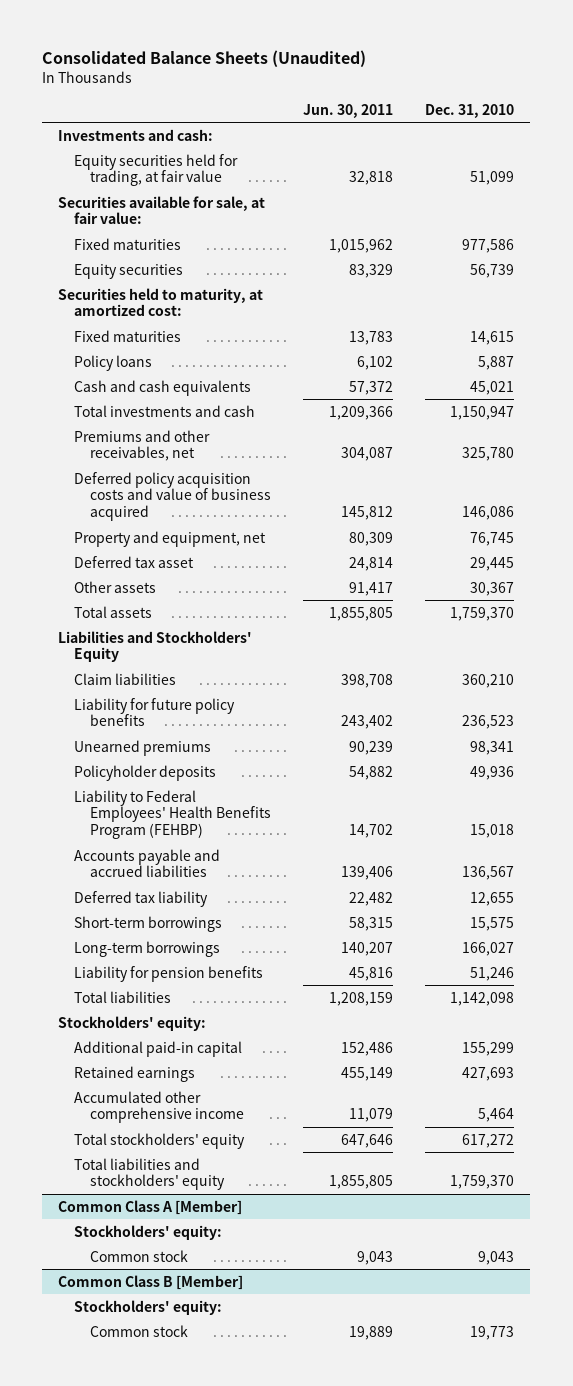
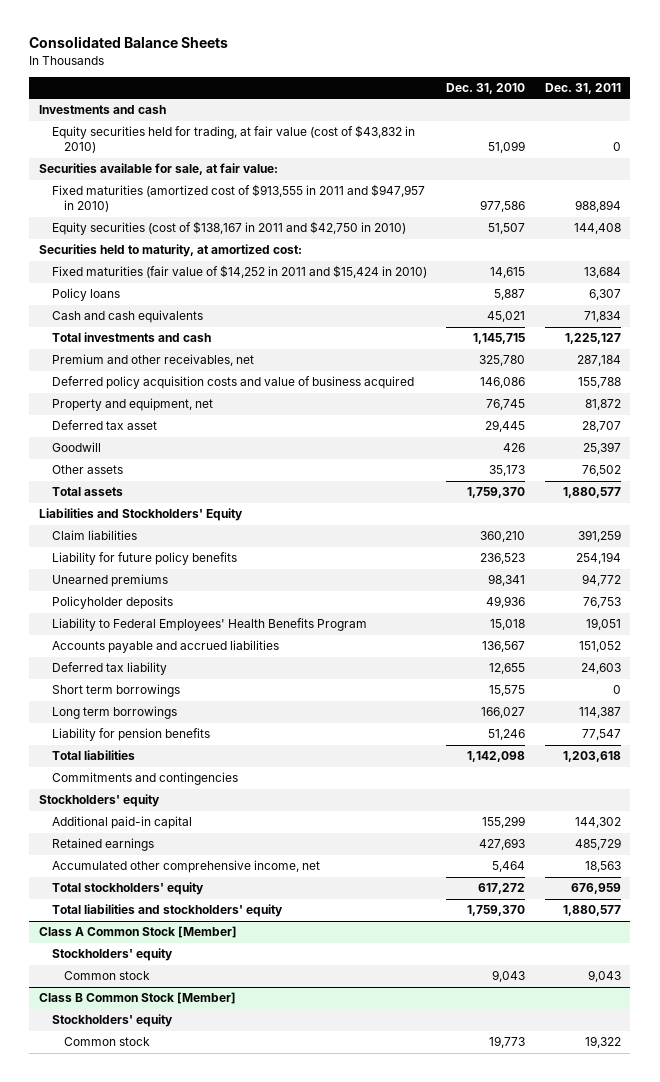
[42,49,367,67] Consolidated Balance Sheets (Unaudited) -> [29,36,229,49] Consolidated Balance Sheets
[303,103,394,118] Jun. 30, 2011 -> none
none -> [544,82,621,94] Dec. 31, 2011
[58,128,214,141] Investments and cash: -> [39,105,167,115] Investments and cash
[74,153,239,187] Equity securities held for trading, at fair value -> [51,125,415,154] Equity securities held for trading, at fair value (cost of $43,832 in 2010)
[74,263,184,279] Equity securities -> none
[74,237,182,250] Fixed maturities -> [51,184,425,213] Fixed maturities (amortized cost of $913,555 in 2011 and $947,957 in 2010)
none -> [51,221,406,236] Equity securities (cost of $138,167 in 2011 and $42,750 in 2010)
[74,329,182,342] Fixed maturities -> [51,265,427,279] Fixed maturities (fair value of $14,252 in 2011 and $15,424 in 2010)
[450,405,515,420] 1,150,947 -> [473,333,526,345] 1,145,715
[74,429,211,462] Premiums and other receivables, net -> [51,354,254,367] Premium and other receivables, net
none -> [51,442,101,453] Goodwill
[470,581,515,596] 30,367 -> [489,465,526,477] 35,173
[74,789,272,840] Liability to Federal Employees' Health Benefits Program (FEHBP) -> [51,618,367,632] Liability to Federal Employees' Health Benefits Program
[74,915,223,932] Short-term borrowings -> [51,684,180,698] Short term borrowings
[74,940,221,957] Long-term borrowings -> [51,706,177,720] Long term borrowings
none -> [51,772,238,786] Commitments and contingencies
[58,1015,207,1031] Stockholders' equity: -> [39,794,161,808] Stockholders' equity
[74,1090,245,1124] Accumulated other comprehensive income -> [51,860,320,874] Accumulated other comprehensive income, net
[58,1199,243,1215] Common Class A [Member] -> [39,926,238,939] Class A Common Stock [Member]
[74,1224,223,1240] Stockholders' equity: -> [51,948,173,962] Stockholders' equity
[58,1274,244,1290] Common Class B [Member] -> [39,992,237,1005] Class B Common Stock [Member]
[74,1299,223,1315] Stockholders' equity: -> [51,1014,173,1028] Stockholders' equity

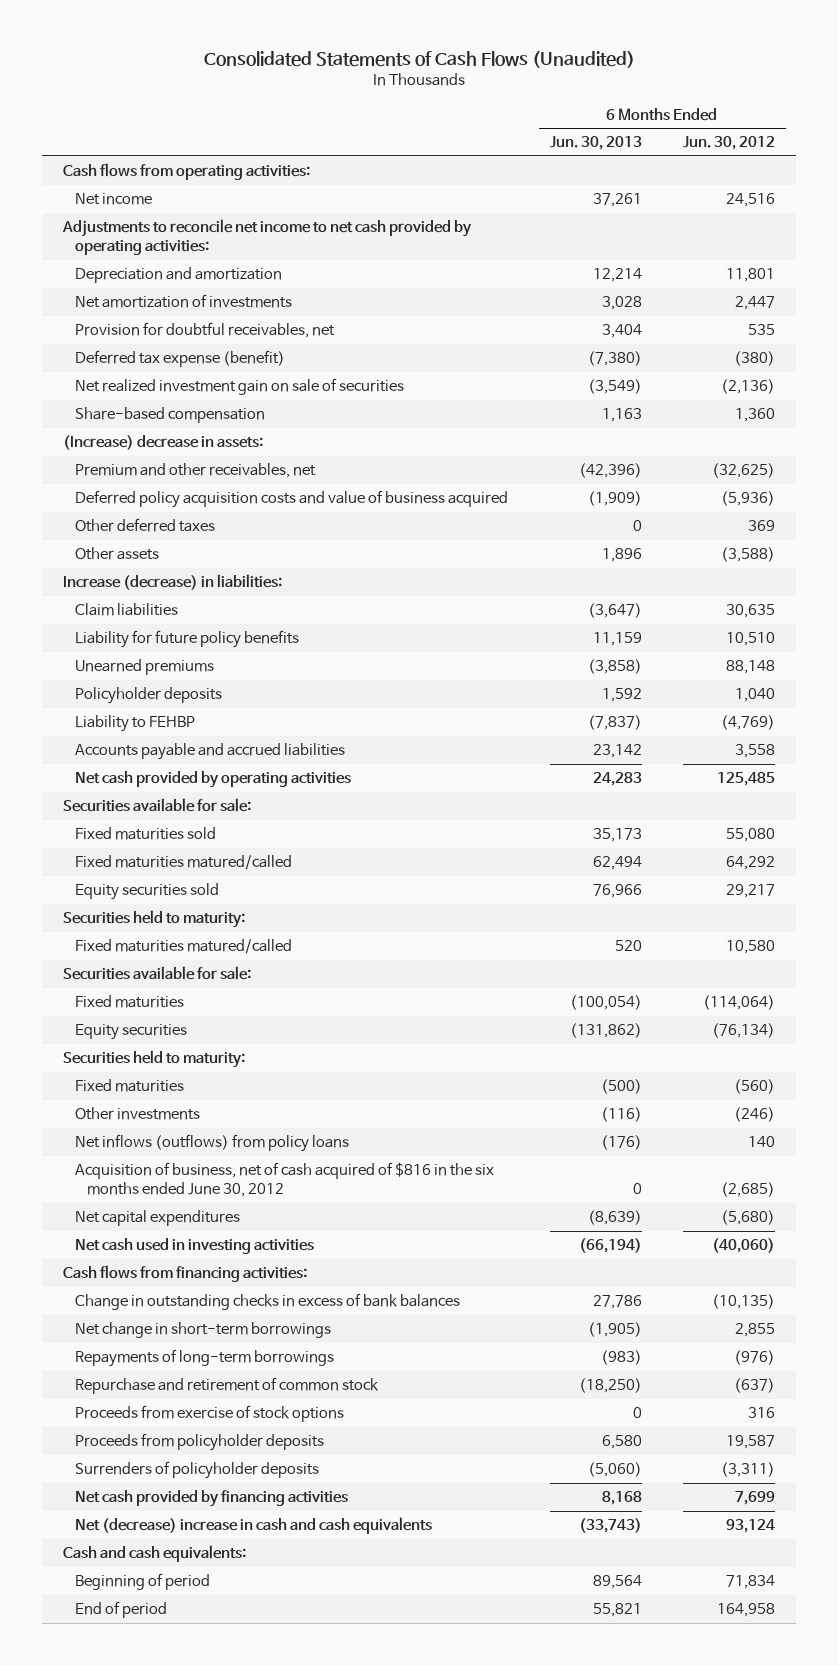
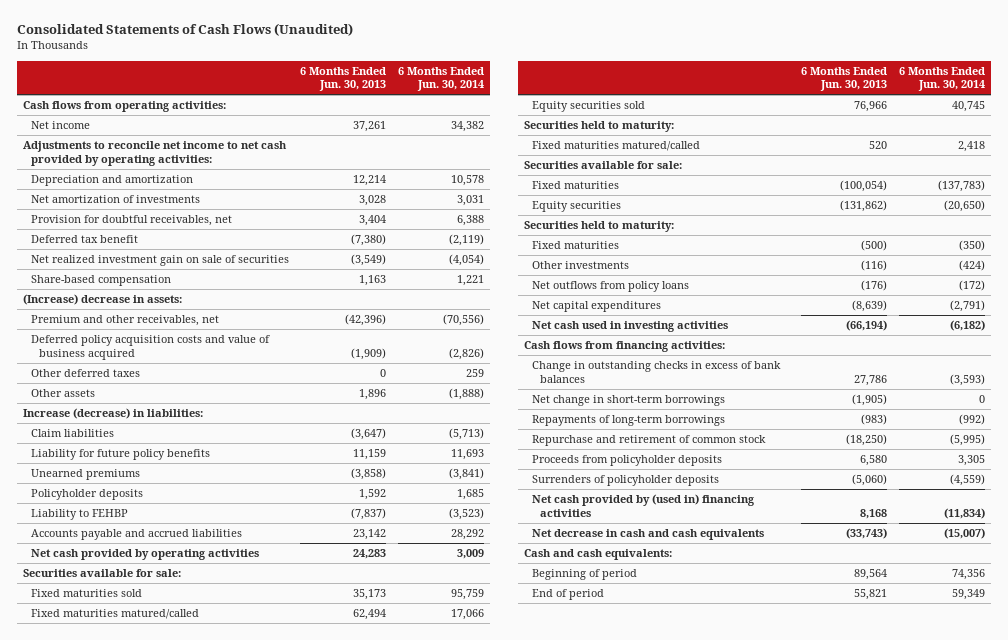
[683,136,776,151] Jun. 30, 2012 -> none
none -> [397,66,484,92] 6 Months Ended Jun. 30, 2014
[74,350,285,368] Deferred tax expense (benefit) -> [30,235,138,244] Deferred tax benefit
[74,1162,494,1198] Acquisition of business, net of cash acquired of $816 in the six months ended June 30, 2012 -> none
[74,1134,349,1153] Net inflows (outflows) from policy loans -> [531,281,689,293] Net outflows from policy loans
[74,1405,344,1423] Proceeds from exercise of stock options -> none
[74,1490,348,1508] Net cash provided by financing activities -> [531,494,755,517] Net cash provided by (used in) financing activities
[74,1517,432,1535] Net (decrease) increase in cash and cash equivalents -> [531,529,764,541] Net decrease in cash and cash equivalents

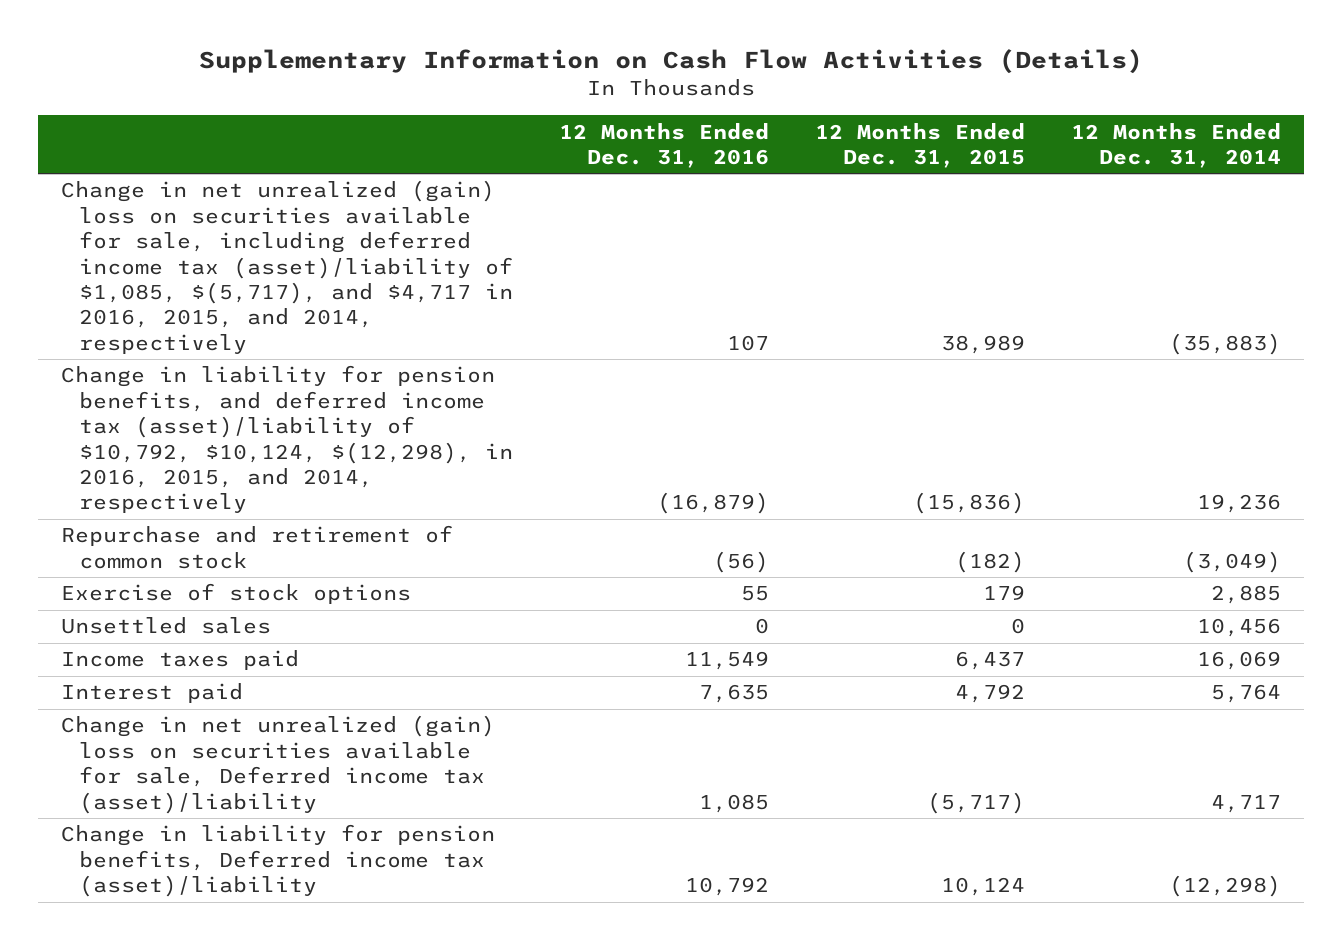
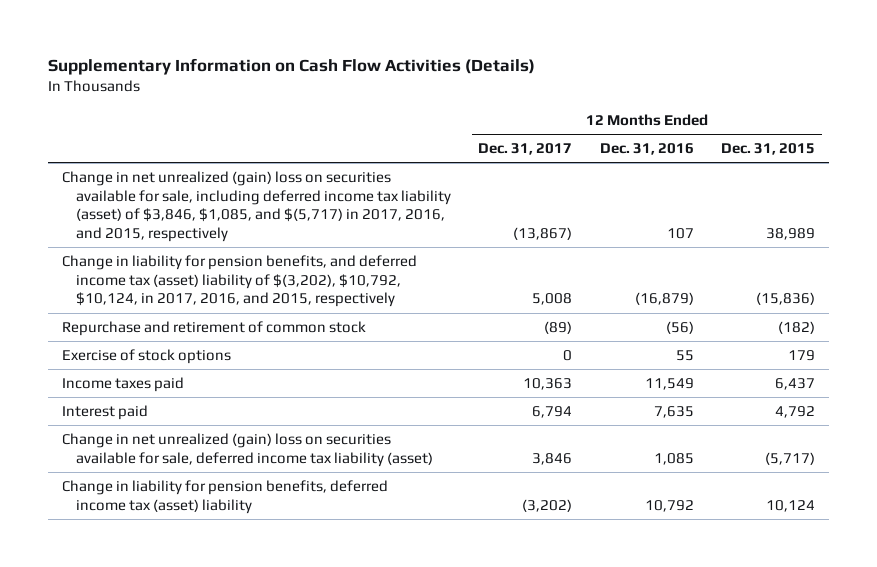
[1070,122,1281,168] 12 Months Ended Dec. 31, 2014 -> none
none -> [478,143,573,156] Dec. 31, 2017
[60,180,514,354] Change in net unrealized (gain) loss on securities available for sale, including deferred income tax (asset)/liability of $1,085, $(5,717), and $4,717 in 2016, 2015, and 2014, respectively -> [61,170,452,243] Change in net unrealized (gain) loss on securities available for sale, including deferred income tax liability (asset) of $3,846, $1,085, and $(5,717) in 2017, 2016, and 2015, respectively
[60,365,514,514] Change in liability for pension benefits, and deferred income tax (asset)/liability of $10,792, $10,124, $(12,298), in 2016, 2015, and 2014, respectively -> [61,254,417,308] Change in liability for pension benefits, and deferred income tax (asset) liability of $(3,202), $10,792, $10,124, in 2017, 2016, and 2015, respectively
[60,617,271,635] Unsettled sales -> none
[60,715,495,814] Change in net unrealized (gain) loss on securities available for sale, Deferred income tax (asset)/liability -> [61,432,434,467] Change in net unrealized (gain) loss on securities available for sale, deferred income tax liability (asset)
[60,824,495,898] Change in liability for pension benefits, Deferred income tax (asset)/liability -> [61,479,388,514] Change in liability for pension benefits, deferred income tax (asset) liability

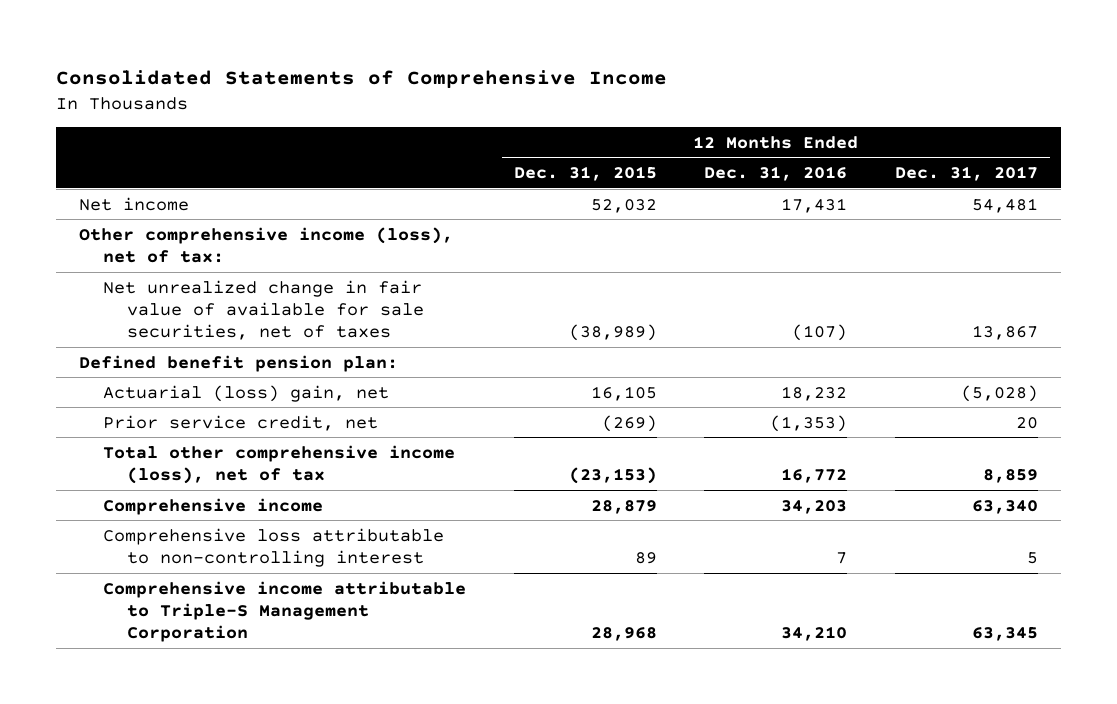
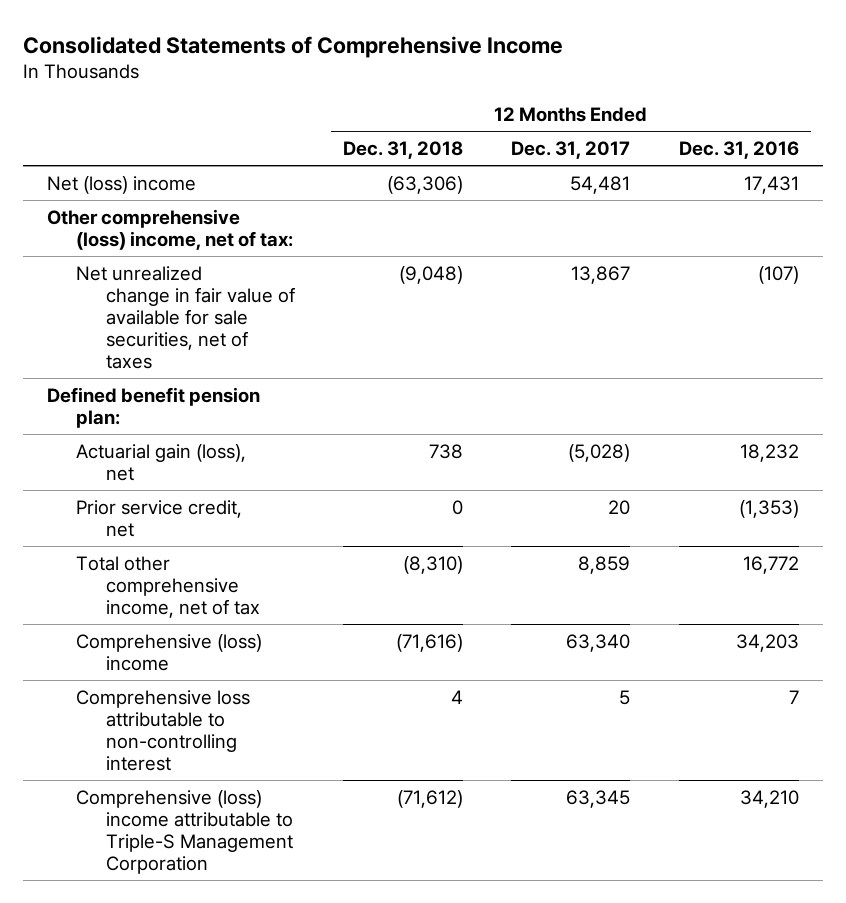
[513,165,657,181] Dec. 31, 2015 -> none
none -> [342,141,463,160] Dec. 31, 2018
[79,196,190,211] Net income -> [47,175,197,194] Net (loss) income
[79,226,454,263] Other comprehensive income (loss), net of tax: -> [47,208,294,250] Other comprehensive (loss) income, net of tax:
[103,384,390,402] Actuarial (loss) gain, net -> [76,443,247,481] Actuarial gain (loss), net
[103,444,456,484] Total other comprehensive income (loss), net of tax -> [76,555,260,618] Total other comprehensive income, net of tax
[103,497,324,515] Comprehensive income -> [76,633,263,671] Comprehensive (loss) income
[103,580,467,643] Comprehensive income attributable to Triple-S Management Corporation -> [76,789,293,874] Comprehensive (loss) income attributable to Triple-S Management Corporation

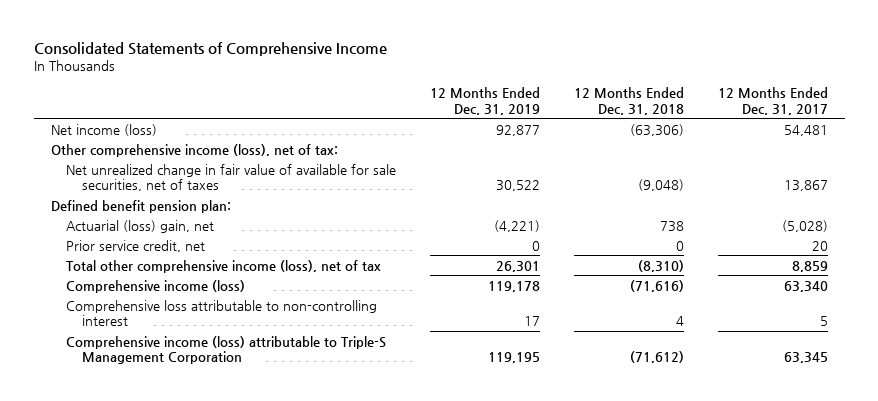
[678,141,799,160] Dec. 31, 2016 -> none
none -> [430,86,541,115] 12 Months Ended Dec. 31, 2019
[47,175,197,194] Net (loss) income -> [50,123,157,136] Net income (loss)
[47,208,294,250] Other comprehensive (loss) income, net of tax: -> [50,143,338,157] Other comprehensive income (loss), net of tax:
[76,443,247,481] Actuarial gain (loss), net -> [66,219,215,233] Actuarial (loss) gain, net
[76,555,260,618] Total other comprehensive income, net of tax -> [66,259,382,273] Total other comprehensive income (loss), net of tax
[76,633,263,671] Comprehensive (loss) income -> [66,279,246,293] Comprehensive income (loss)
[76,789,293,874] Comprehensive (loss) income attributable to Triple-S Management Corporation -> [66,335,387,365] Comprehensive income (loss) attributable to Triple-S Management Corporation

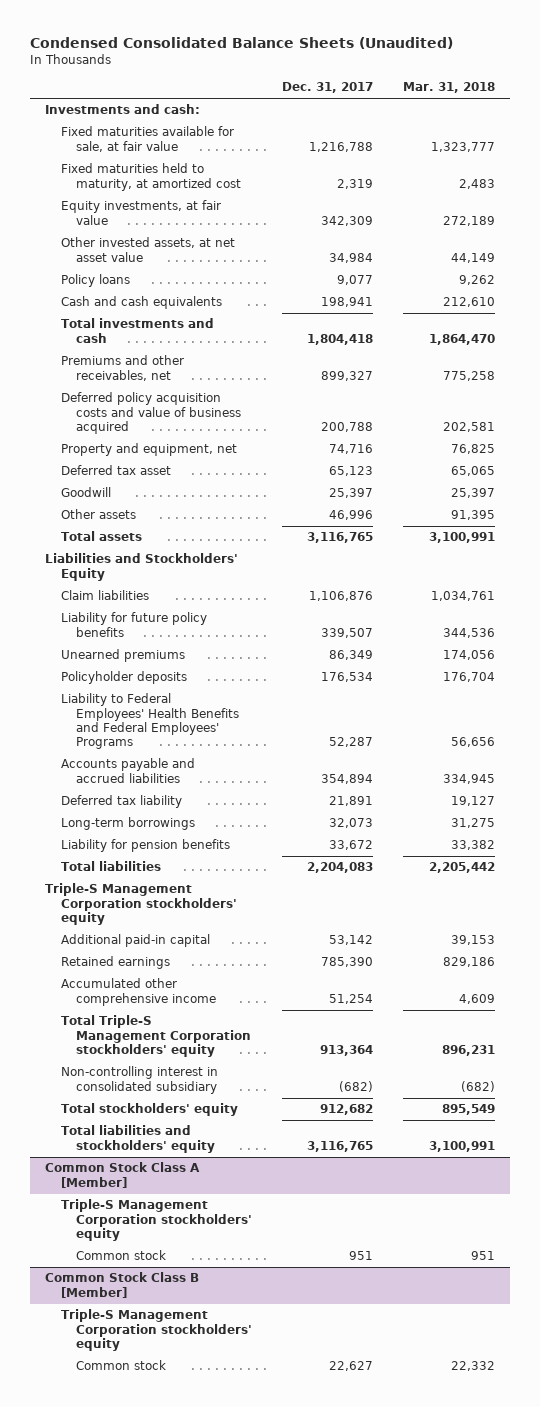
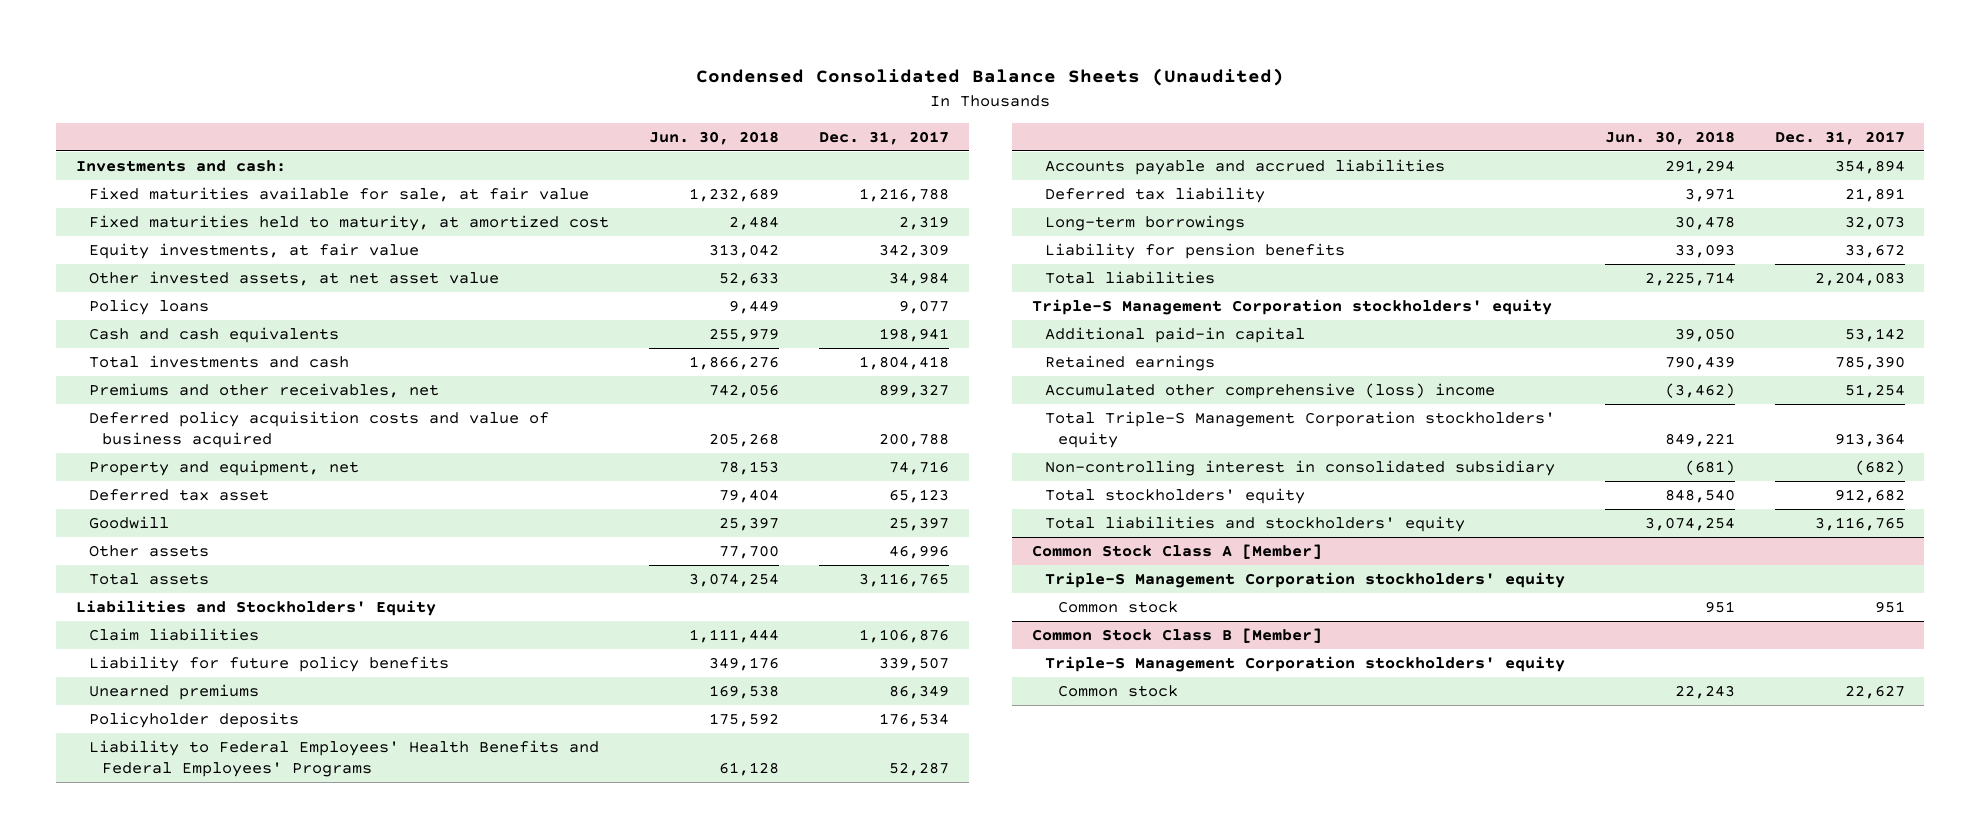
[403,82,496,94] Mar. 31, 2018 -> none
none -> [648,130,779,145] Jun. 30, 2018
[60,978,217,1006] Accumulated other comprehensive income -> [1044,383,1495,400] Accumulated other comprehensive (loss) income

